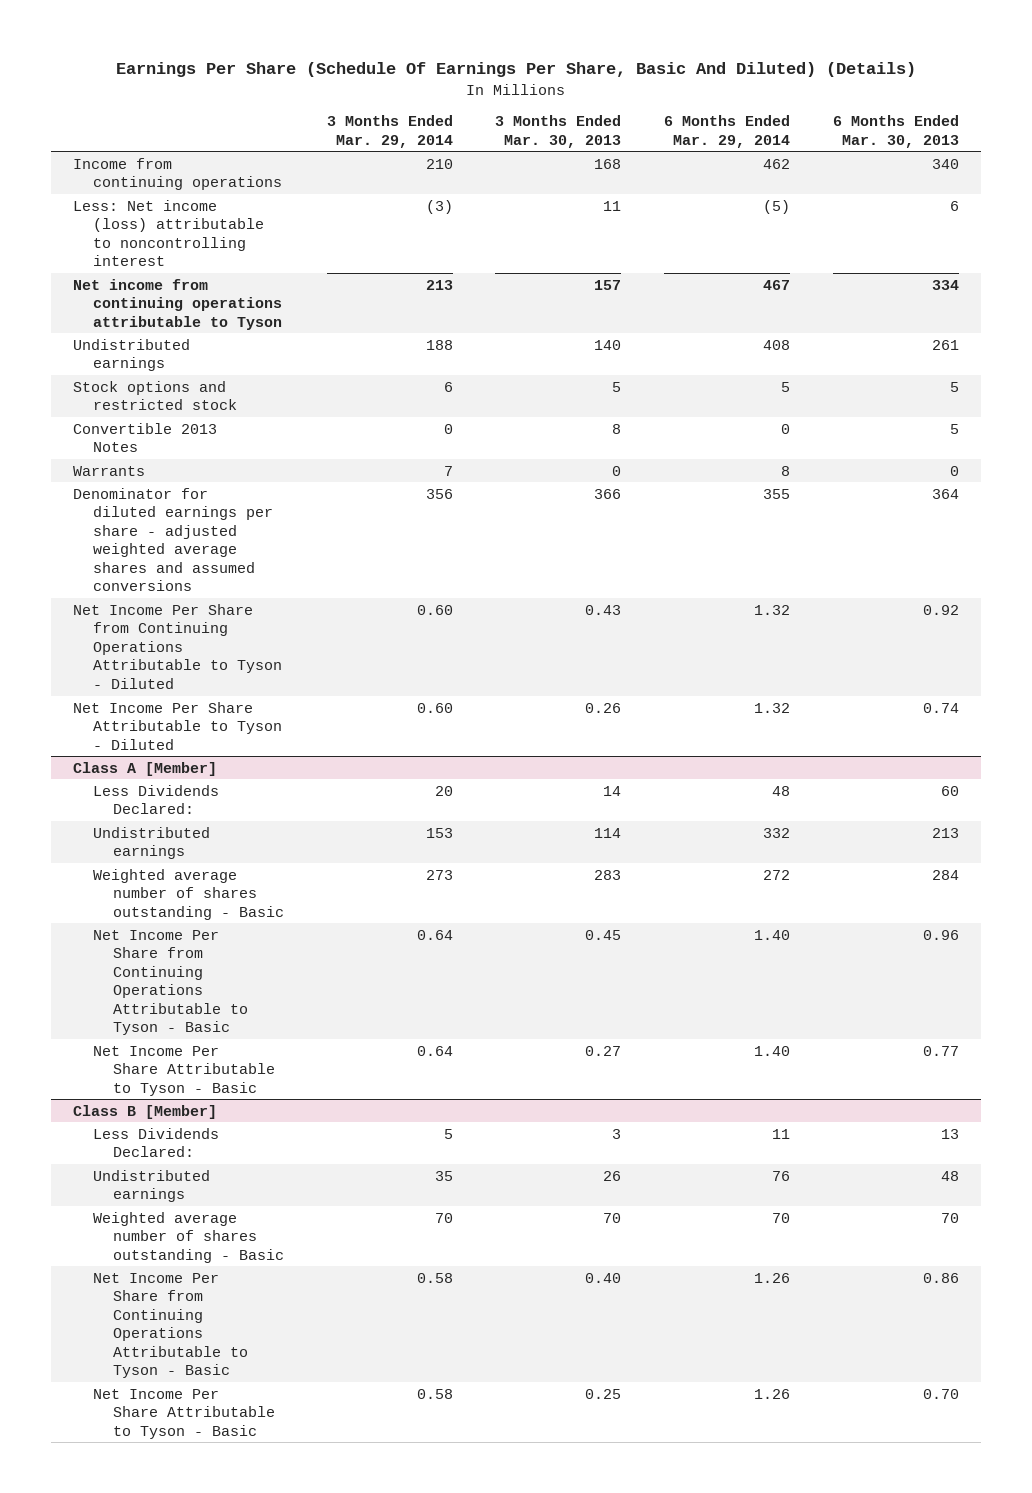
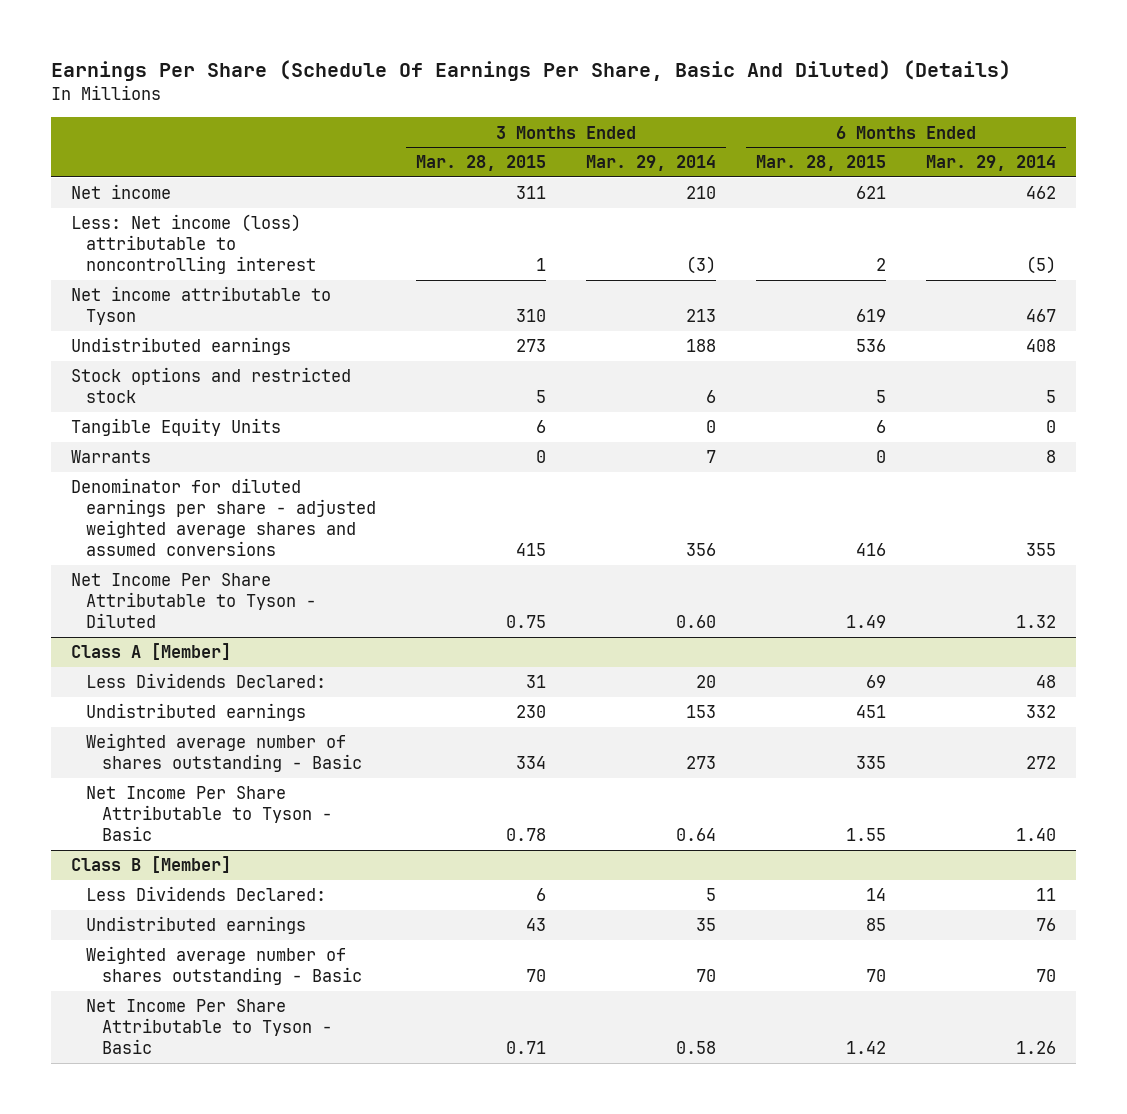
[495,115,622,148] 3 Months Ended Mar. 30, 2013 -> none
[833,115,960,148] 6 Months Ended Mar. 30, 2013 -> none
none -> [416,155,547,172] Mar. 28, 2015
none -> [756,155,887,172] Mar. 28, 2015
[72,157,282,191] Income from continuing operations -> [70,184,171,200] Net income
[72,278,282,330] Net income from continuing operations attributable to Tyson -> [70,286,331,326] Net income attributable to Tyson
[72,422,217,453] Convertible 2013 Notes -> none
none -> [70,418,281,437] Tangible Equity Units
[72,603,282,689] Net Income Per Share from Continuing Operations Attributable to Tyson - Diluted -> none
[92,929,248,1036] Net Income Per Share from Continuing Operations Attributable to Tyson - Basic -> none
[92,1272,248,1379] Net Income Per Share from Continuing Operations Attributable to Tyson - Basic -> none

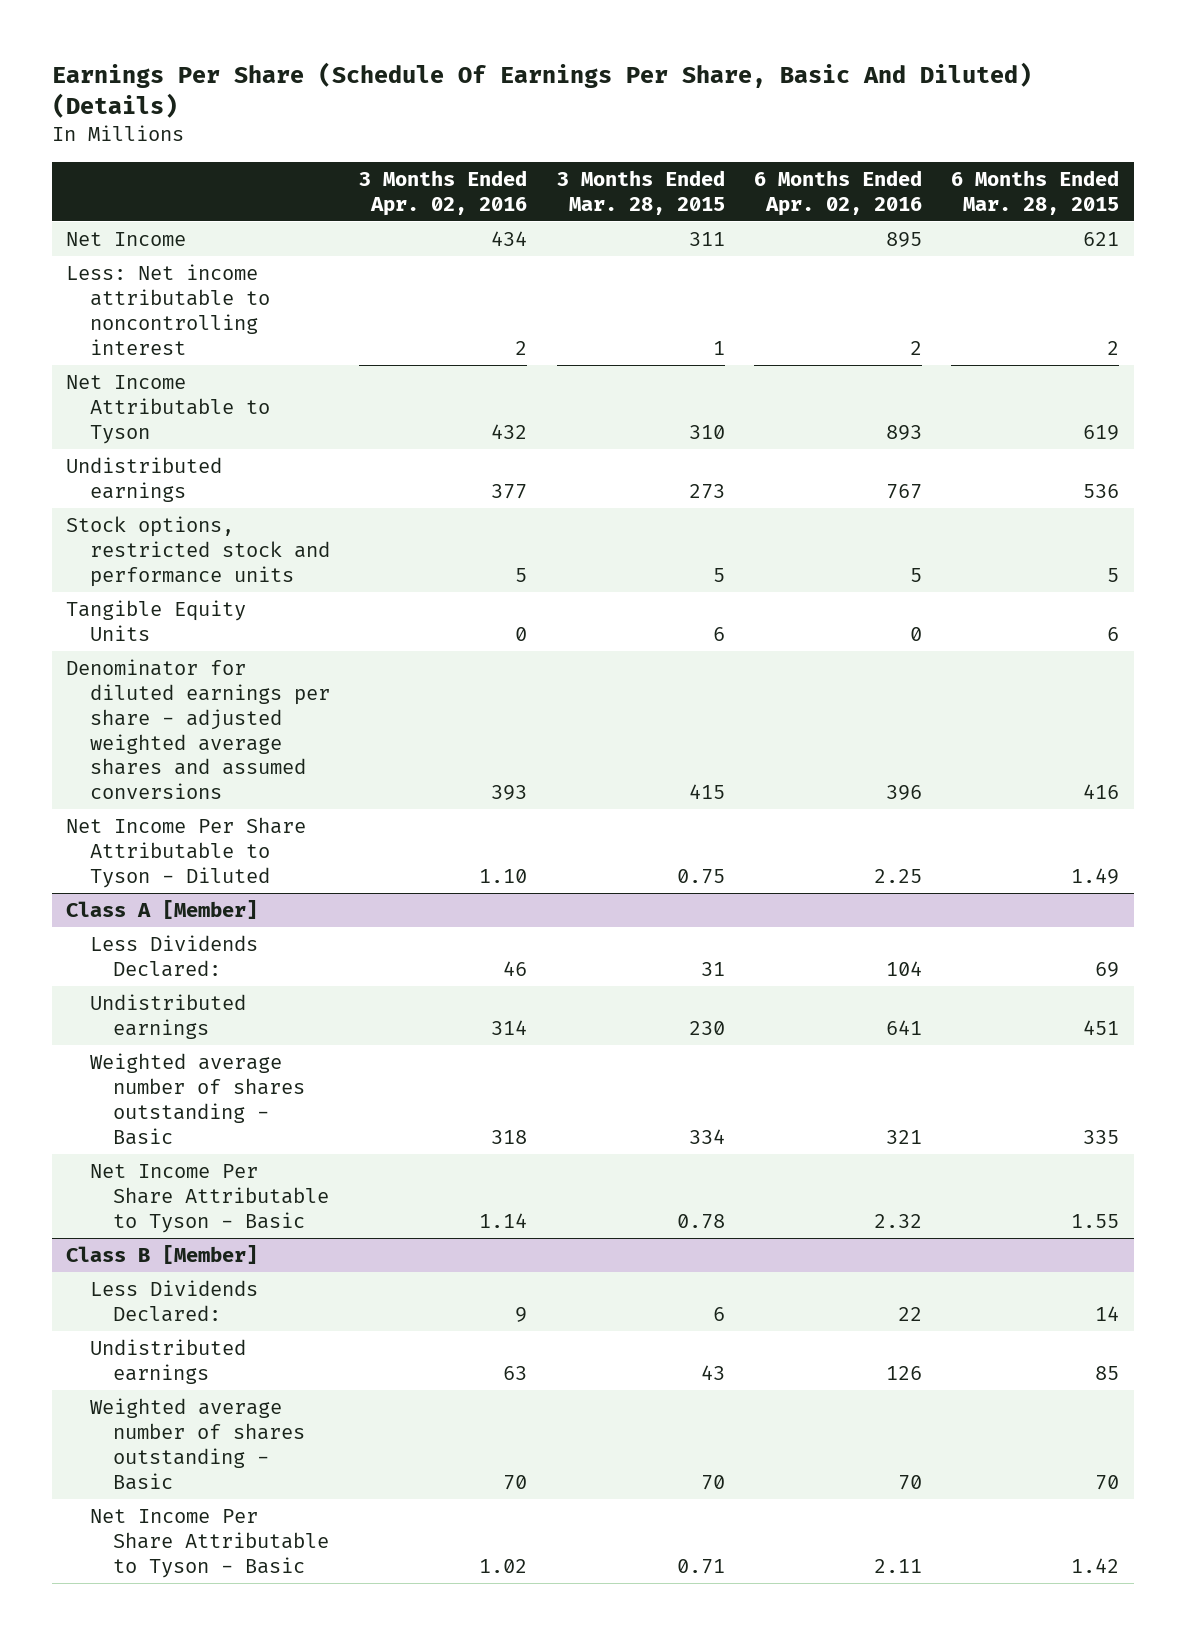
[586,155,717,172] Mar. 29, 2014 -> none
[926,155,1057,172] Mar. 29, 2014 -> none
none -> [359,169,528,216] 3 Months Ended Apr. 02, 2016
none -> [753,169,922,216] 6 Months Ended Apr. 02, 2016
[70,184,171,200] Net income -> [66,232,187,247] Net Income
[70,214,317,275] Less: Net income (loss) attributable to noncontrolling interest -> [66,264,270,355] Less: Net income attributable to noncontrolling interest
[70,286,331,326] Net income attributable to Tyson -> [66,375,270,444] Net Income Attributable to Tyson
[70,367,351,404] Stock options and restricted stock -> [66,516,330,587] Stock options, restricted stock and performance units
[70,450,151,464] Warrants -> none

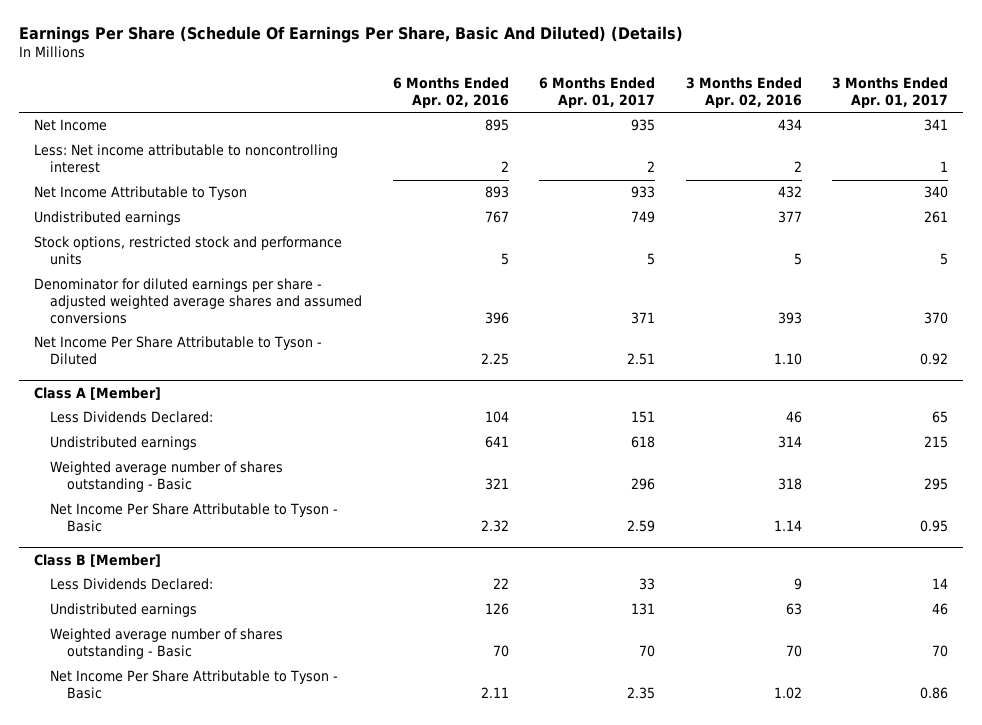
[556,169,725,215] 3 Months Ended Mar. 28, 2015 -> none
[951,169,1120,215] 6 Months Ended Mar. 28, 2015 -> none
none -> [539,77,656,108] 6 Months Ended Apr. 01, 2017
none -> [832,77,949,108] 3 Months Ended Apr. 01, 2017
[66,600,247,641] Tangible Equity Units -> none

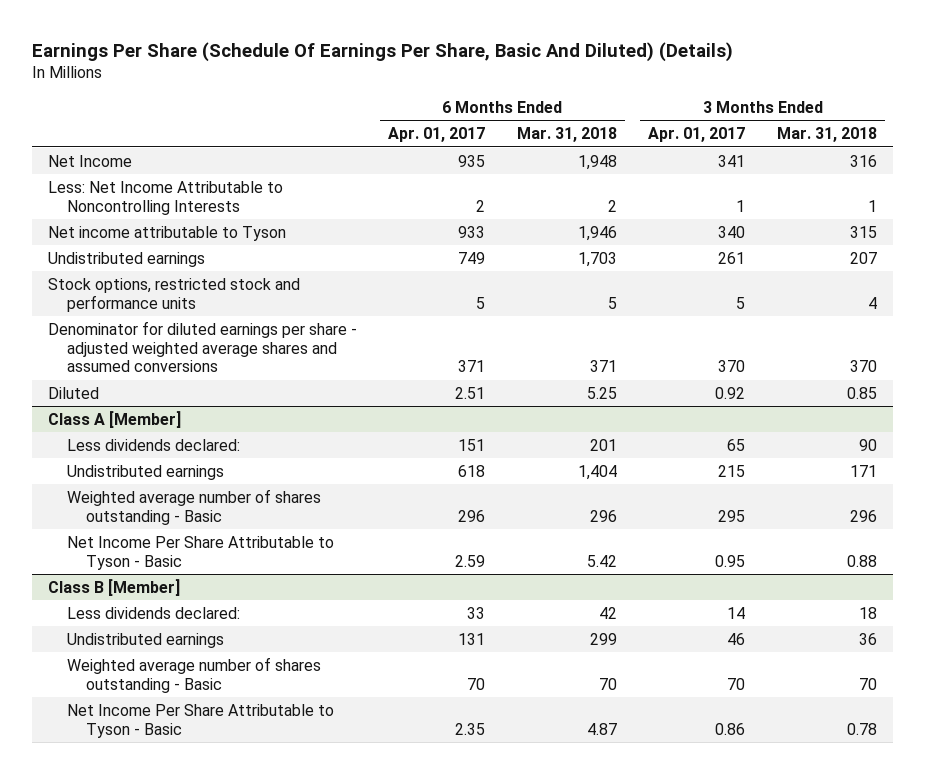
[392,77,509,108] 6 Months Ended Apr. 02, 2016 -> none
[685,77,802,108] 3 Months Ended Apr. 02, 2016 -> none
none -> [516,127,617,143] Mar. 31, 2018
none -> [777,127,878,143] Mar. 31, 2018
[33,144,338,174] Less: Net income attributable to noncontrolling interest -> [47,180,283,215] Less: Net Income Attributable to Noncontrolling Interests
[33,186,247,201] Net Income Attributable to Tyson -> [47,225,286,241] Net income attributable to Tyson
[33,336,322,366] Net Income Per Share Attributable to Tyson - Diluted -> [47,386,99,399] Diluted
[50,411,214,424] Less Dividends Declared: -> [66,438,240,451] Less dividends declared:
[50,578,214,591] Less Dividends Declared: -> [66,606,240,619] Less dividends declared:

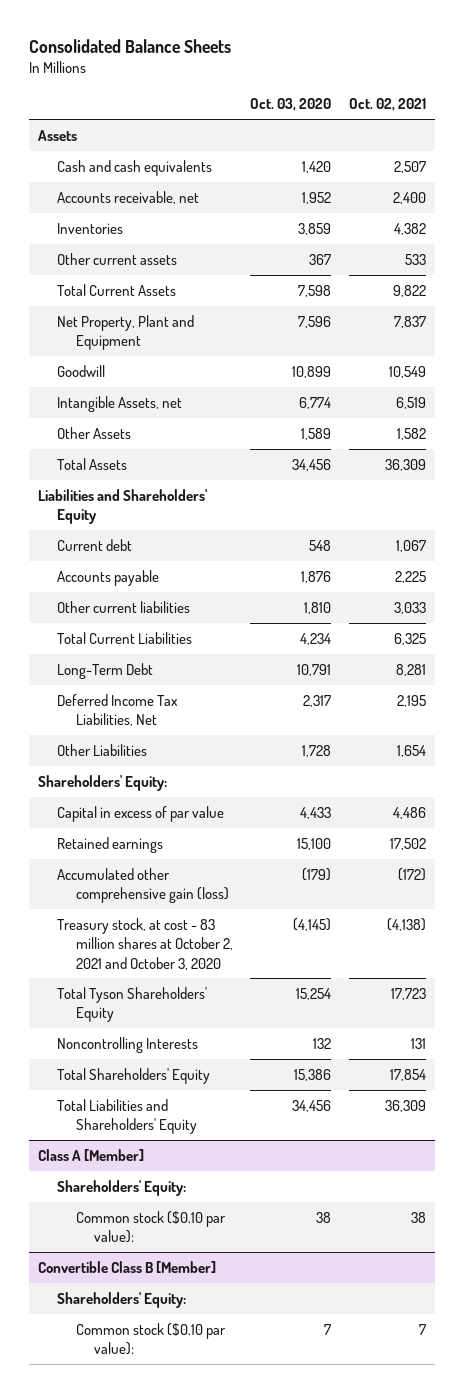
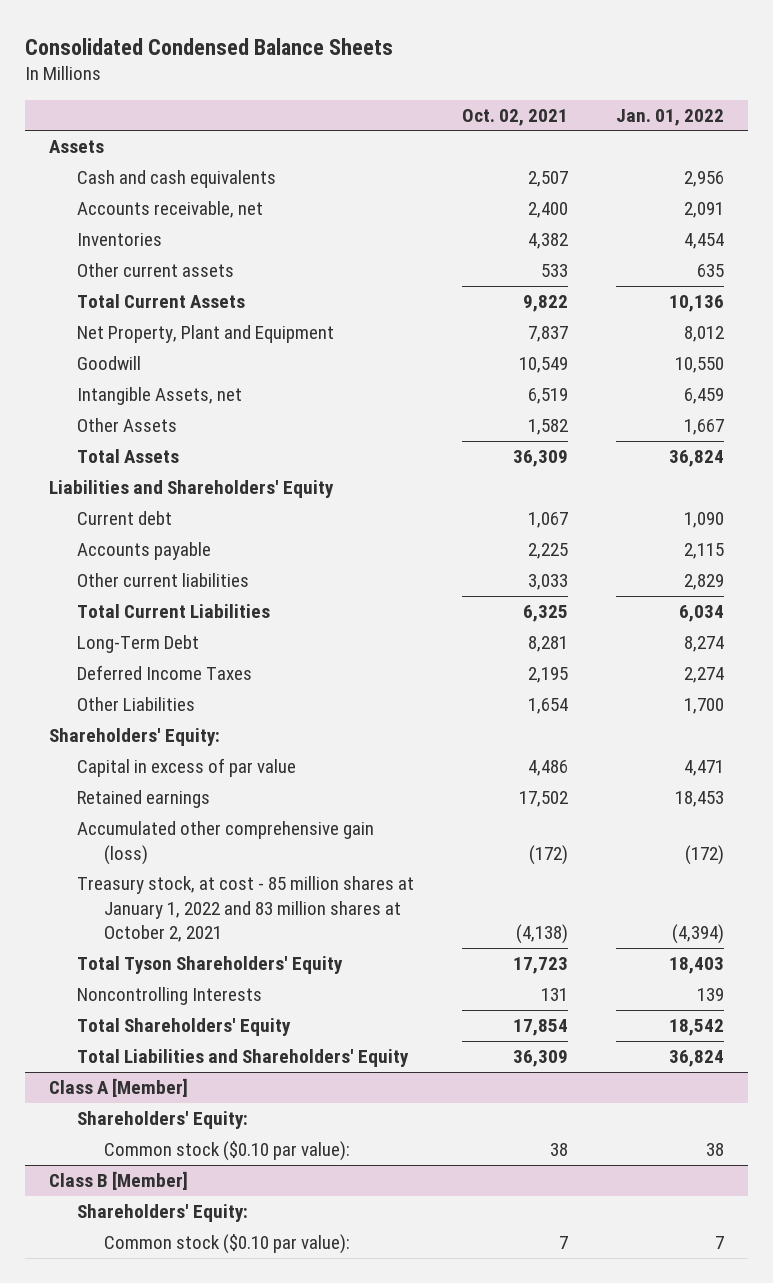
[29,38,232,53] Consolidated Balance Sheets -> [24,37,393,55] Consolidated Condensed Balance Sheets
[250,98,332,112] Oct. 03, 2020 -> none
none -> [616,108,725,126] Jan. 01, 2022
[56,693,178,727] Deferred Income Tax Liabilities, Net -> [76,665,252,681] Deferred Income Taxes
[56,917,233,970] Treasury stock, at cost - 83 million shares at October 2, 2021 and October 3, 2020 -> [76,876,414,942] Treasury stock, at cost - 85 million shares at January 1, 2022 and 83 million shares at October 2, 2021
[38,1260,217,1273] Convertible Class B [Member] -> [48,1171,188,1191] Class B [Member]

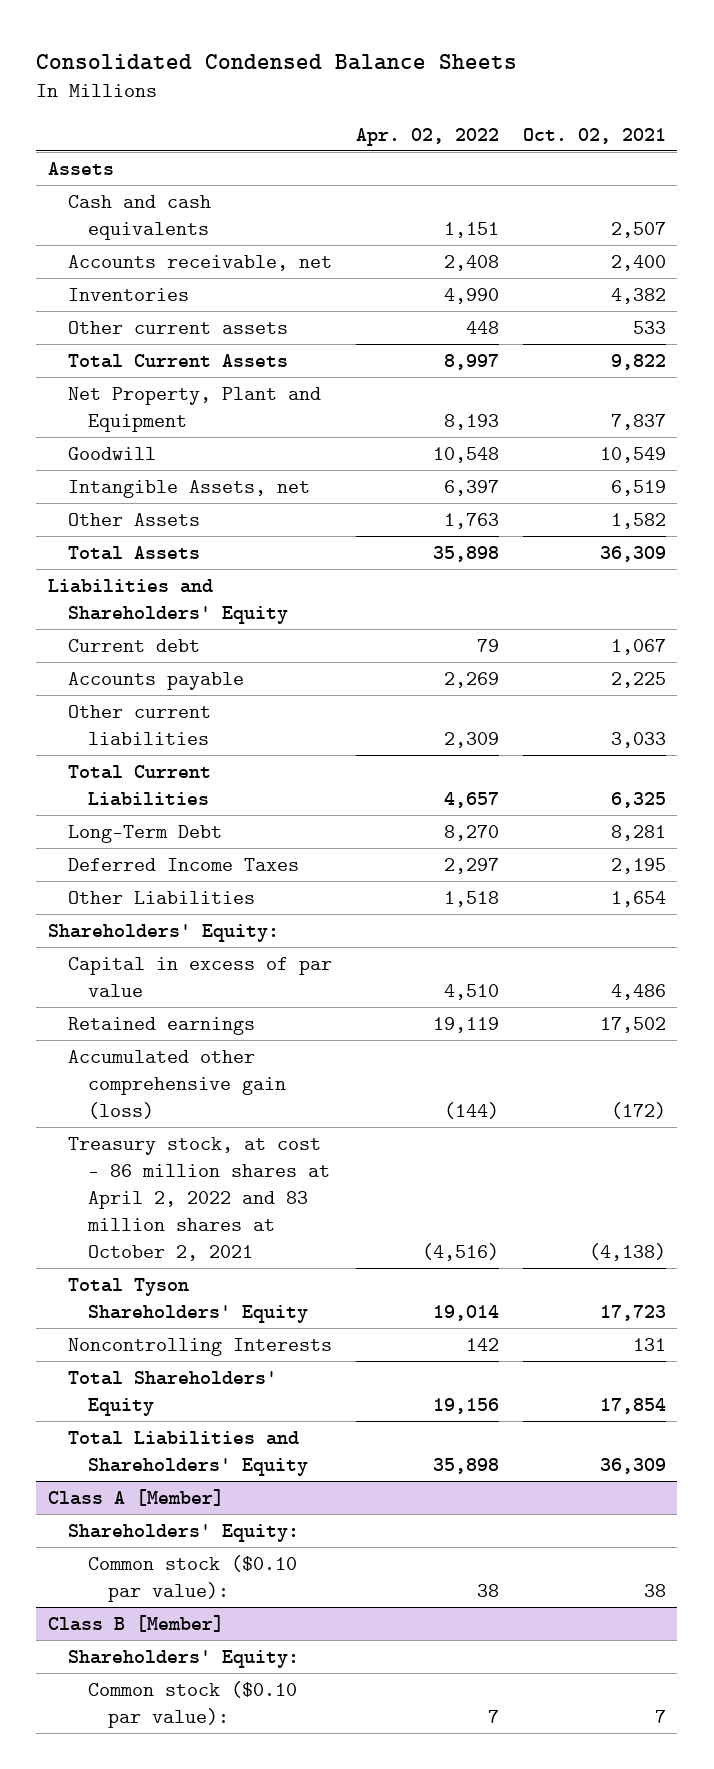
[616,108,725,126] Jan. 01, 2022 -> none
none -> [355,127,499,146] Apr. 02, 2022
[76,876,414,942] Treasury stock, at cost - 85 million shares at January 1, 2022 and 83 million shares at October 2, 2021 -> [68,1136,331,1262] Treasury stock, at cost - 86 million shares at April 2, 2022 and 83 million shares at October 2, 2021

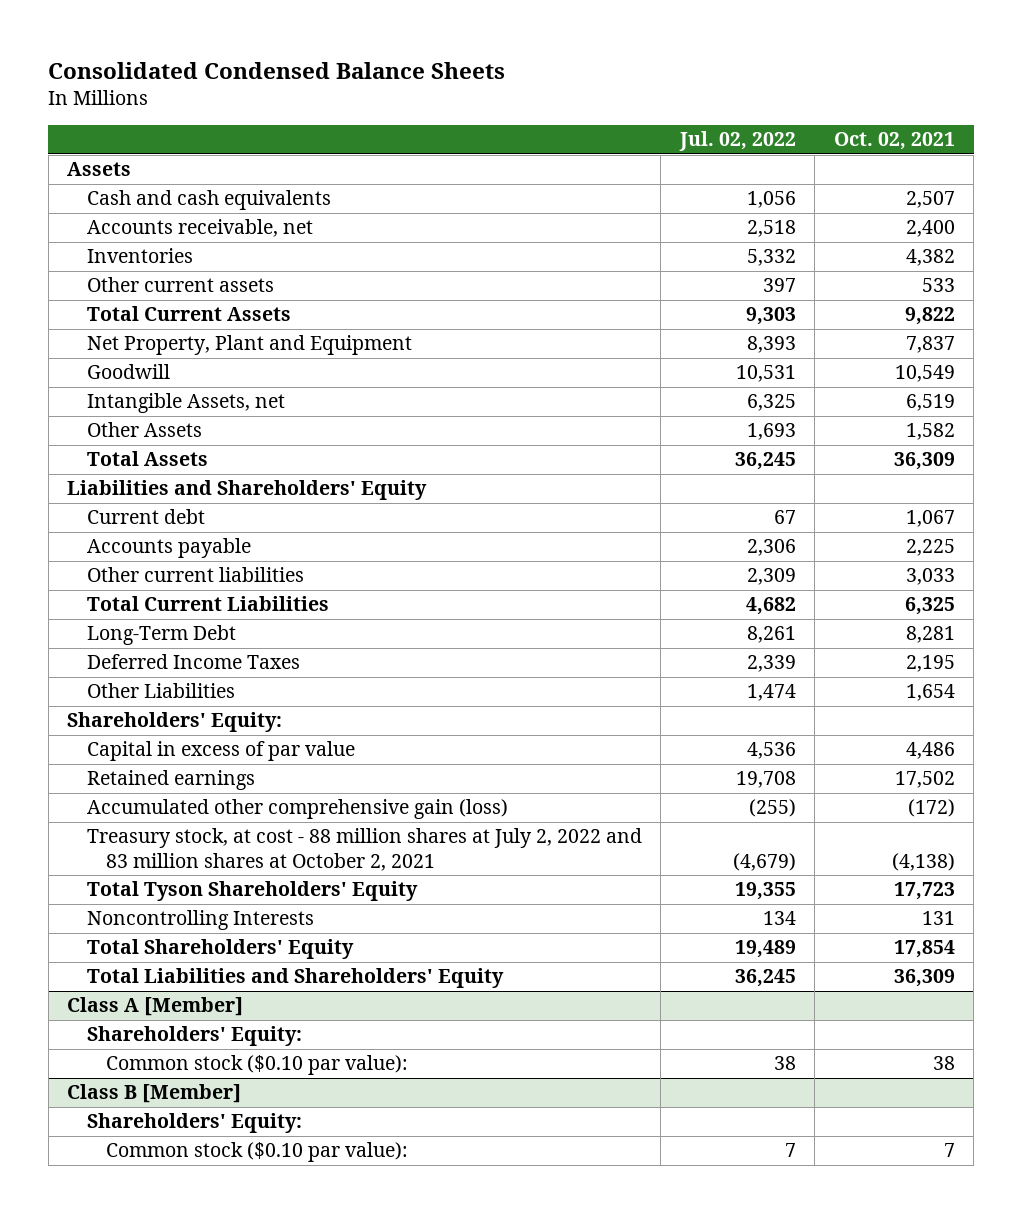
[355,127,499,146] Apr. 02, 2022 -> none
none -> [678,131,796,152] Jul. 02, 2022
[68,1136,331,1262] Treasury stock, at cost - 86 million shares at April 2, 2022 and 83 million shares at October 2, 2021 -> [86,828,642,871] Treasury stock, at cost - 88 million shares at July 2, 2022 and 83 million shares at October 2, 2021

